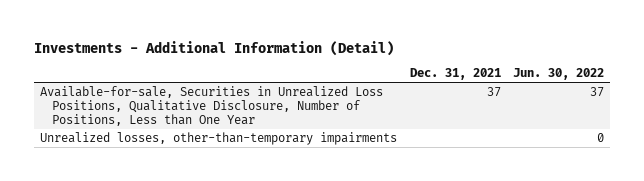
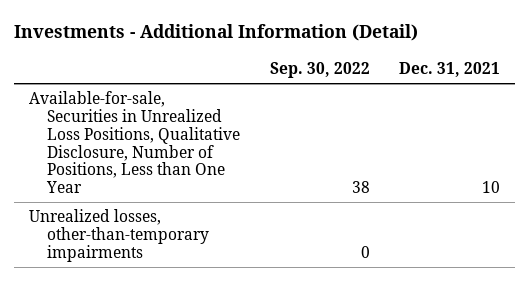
[513,68,605,81] Jun. 30, 2022 -> none
none -> [269,62,370,79] Sep. 30, 2022
[486,87,501,98] 37 -> [482,181,501,194] 10

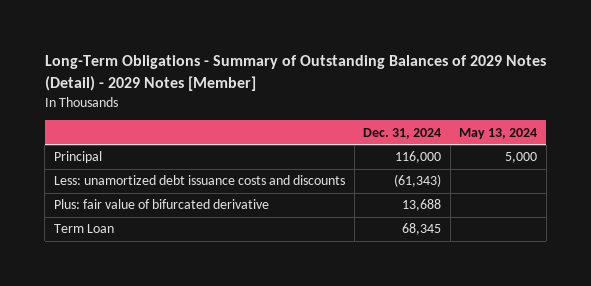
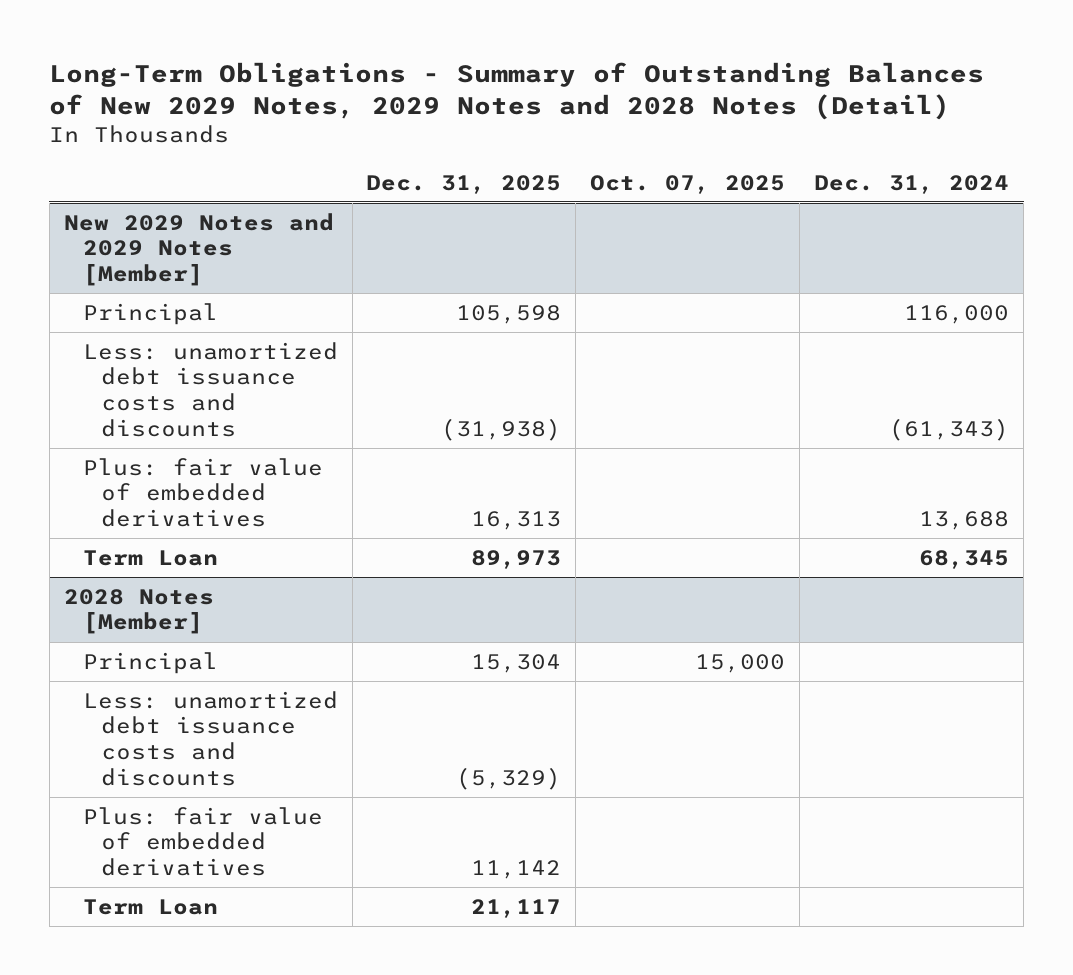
[44,55,546,91] Long-Term Obligations - Summary of Outstanding Balances of 2029 Notes (Detail) - 2029 Notes [Member] -> [49,61,985,121] Long-Term Obligations - Summary of Outstanding Balances of New 2029 Notes, 2029 Notes and 2028 Notes (Detail)
[459,127,538,139] May 13, 2024 -> none
none -> [366,174,562,194] Dec. 31, 2025
none -> [590,174,786,194] Oct. 07, 2025
none -> [63,212,334,286] New 2029 Notes and 2029 Notes [Member]
[53,199,269,210] Plus: fair value of bifurcated derivative -> [82,457,323,527] Plus: fair value of embedded derivatives
none -> [63,588,214,635] 2028 Notes [Member]
none -> [82,651,218,674] Principal
none -> [82,690,338,786] Less: unamortized debt issuance costs and discounts
none -> [82,806,323,876] Plus: fair value of embedded derivatives
none -> [82,898,218,915] Term Loan

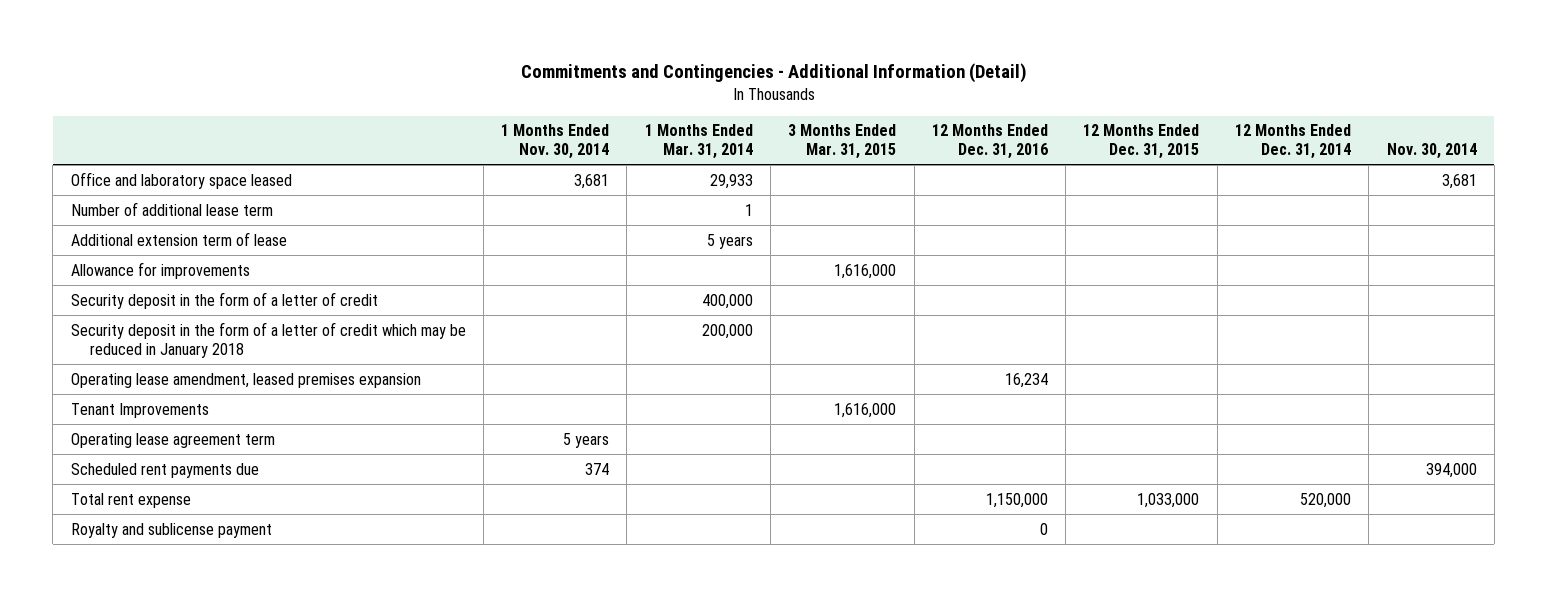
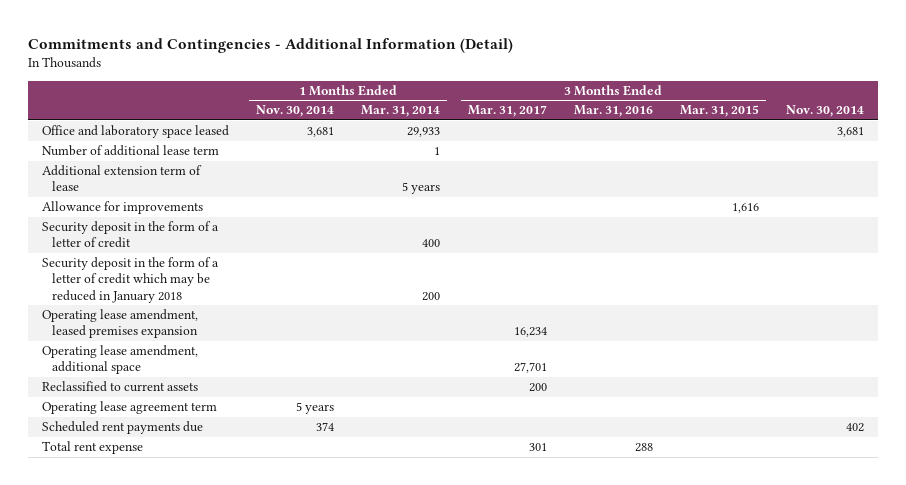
[931,124,1048,160] 12 Months Ended Dec. 31, 2016 -> none
[1083,124,1200,160] 12 Months Ended Dec. 31, 2015 -> none
[1235,124,1352,160] 12 Months Ended Dec. 31, 2014 -> none
none -> [467,105,547,118] Mar. 31, 2017
none -> [573,105,653,118] Mar. 31, 2016
[834,263,897,279] 1,616,000 -> [732,203,760,214] 1,616
[701,293,753,309] 400,000 -> [422,239,441,248] 400
[701,323,753,339] 200,000 -> [422,291,441,301] 200
[70,402,209,418] Tenant Improvements -> none
none -> [41,345,198,375] Operating lease amendment, additional space
none -> [41,381,198,393] Reclassified to current assets
[1425,462,1477,478] 394,000 -> [846,423,865,433] 402
[70,522,272,538] Royalty and sublicense payment -> none

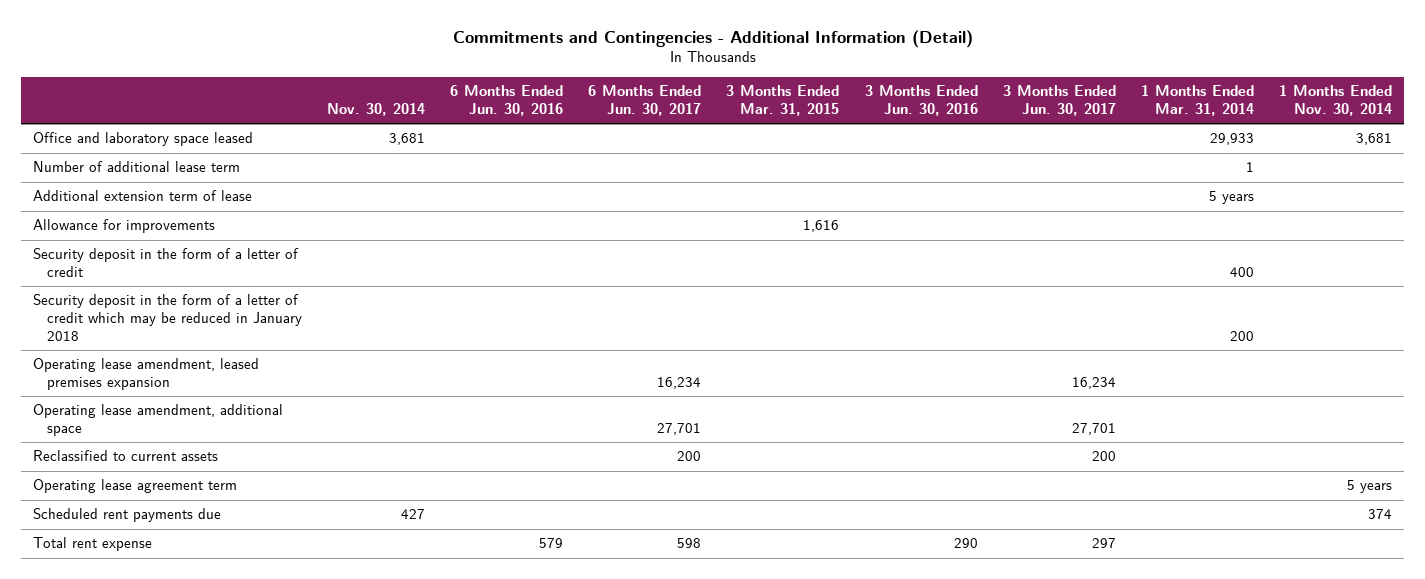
[467,105,547,118] Mar. 31, 2017 -> none
[573,105,653,118] Mar. 31, 2016 -> none
none -> [450,85,564,116] 6 Months Ended Jun. 30, 2016
none -> [588,85,702,116] 6 Months Ended Jun. 30, 2017
none -> [864,85,978,116] 3 Months Ended Jun. 30, 2016
none -> [1002,85,1116,116] 3 Months Ended Jun. 30, 2017
[846,423,865,433] 402 -> [401,509,426,520] 427

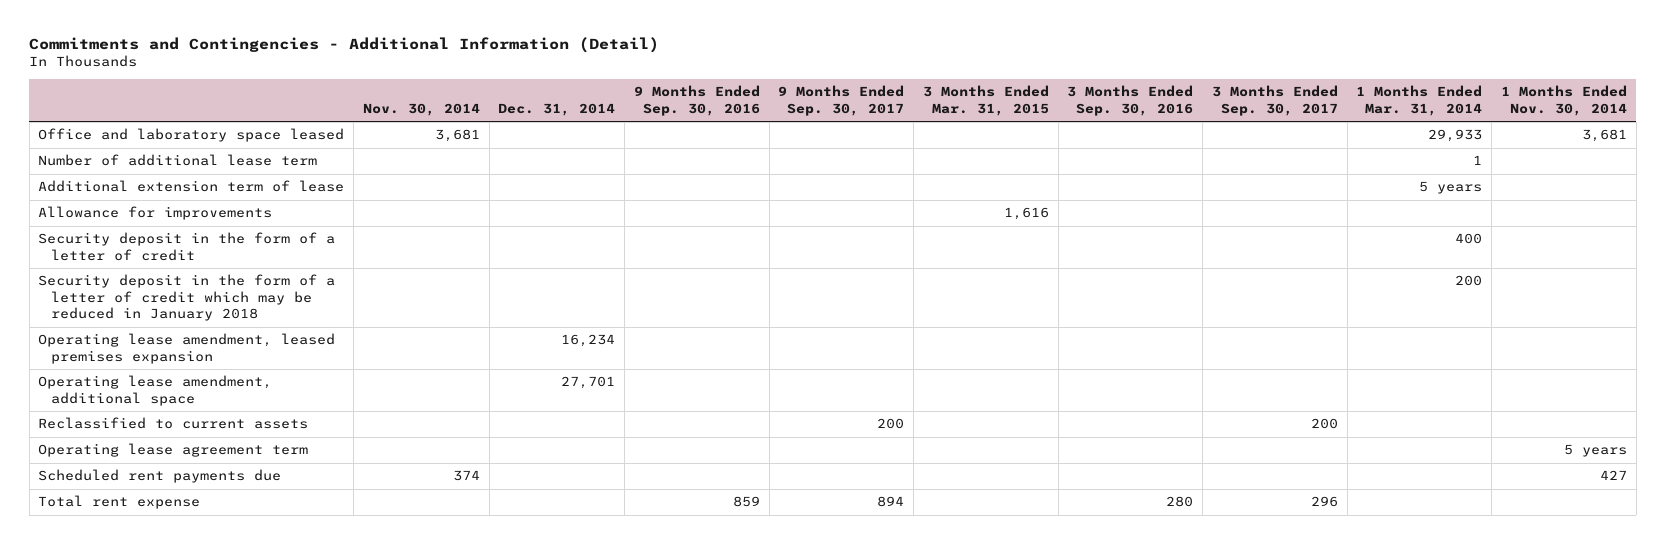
[450,85,564,116] 6 Months Ended Jun. 30, 2016 -> none
[588,85,702,116] 6 Months Ended Jun. 30, 2017 -> none
[864,85,978,116] 3 Months Ended Jun. 30, 2016 -> none
[1002,85,1116,116] 3 Months Ended Jun. 30, 2017 -> none
none -> [498,102,616,116] Dec. 31, 2014
none -> [633,85,760,116] 9 Months Ended Sep. 30, 2016
none -> [778,85,905,116] 9 Months Ended Sep. 30, 2017
none -> [1067,85,1194,116] 3 Months Ended Sep. 30, 2016
none -> [1211,85,1338,116] 3 Months Ended Sep. 30, 2017
[401,509,426,520] 427 -> [452,470,480,482] 374
[1367,509,1392,520] 374 -> [1599,470,1627,481] 427

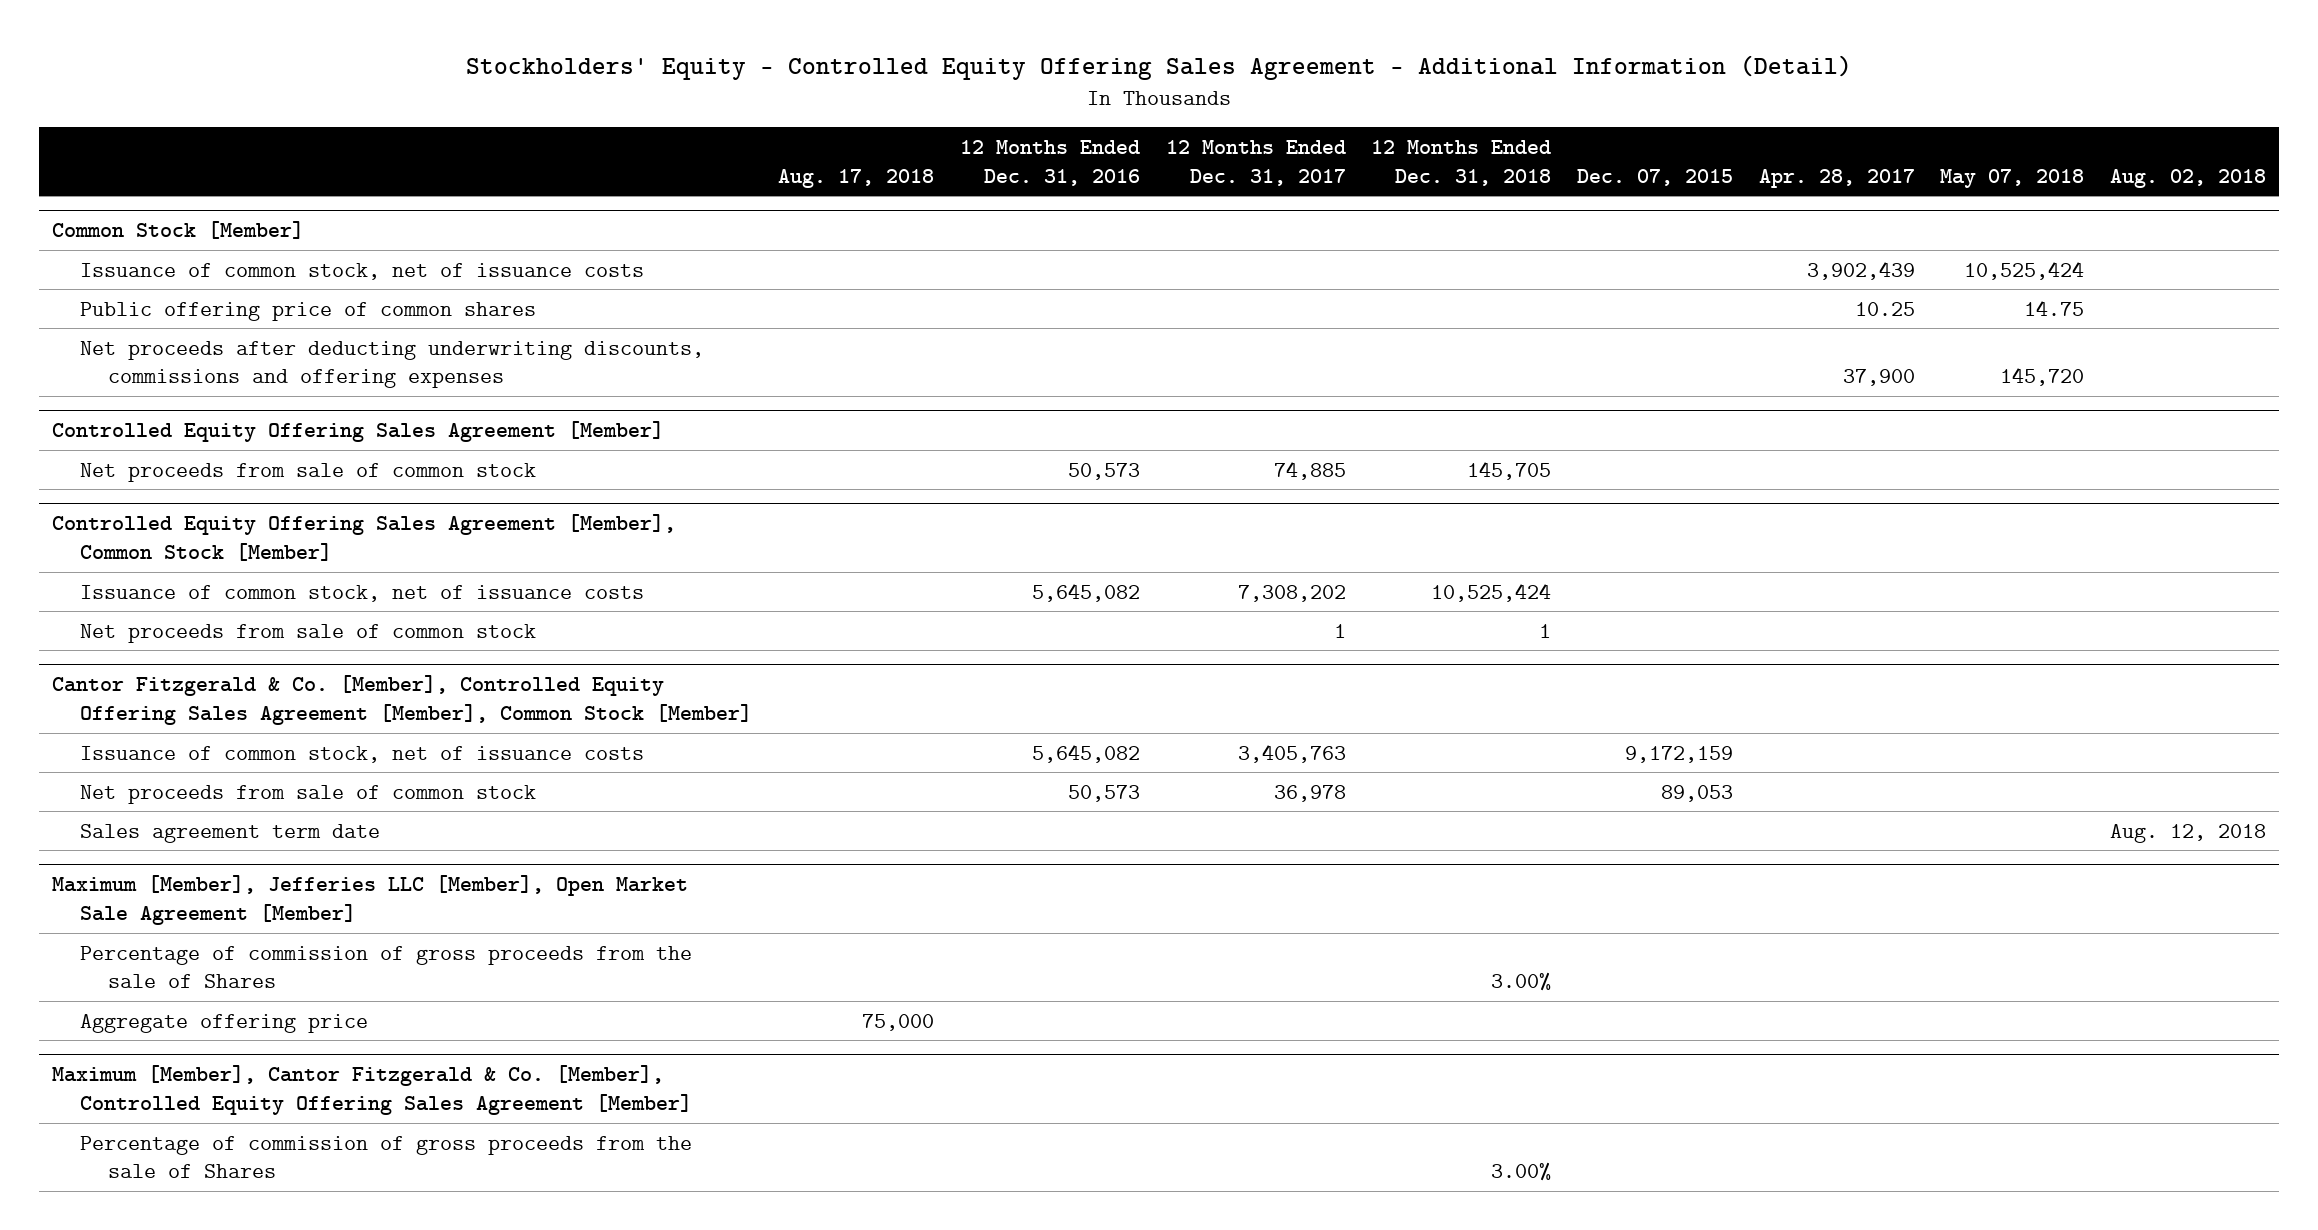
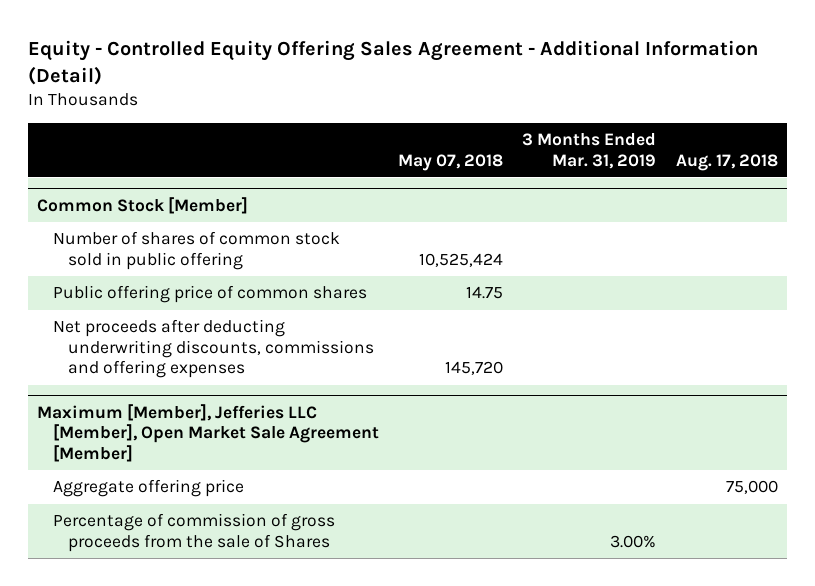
[466,55,1853,81] Stockholders' Equity - Controlled Equity Offering Sales Agreement - Additional Information (Detail) -> [27,39,758,85] Equity - Controlled Equity Offering Sales Agreement - Additional Information (Detail)
[959,139,1140,186] 12 Months Ended Dec. 31, 2016 -> none
[1165,139,1346,186] 12 Months Ended Dec. 31, 2017 -> none
[1371,139,1552,186] 12 Months Ended Dec. 31, 2018 -> none
[1577,168,1734,186] Dec. 07, 2015 -> none
[1758,168,1915,188] Apr. 28, 2017 -> none
[2110,168,2267,188] Aug. 02, 2018 -> none
none -> [522,132,657,169] 3 Months Ended Mar. 31, 2019
[80,262,645,280] Issuance of common stock, net of issuance costs -> [52,231,340,270] Number of shares of common stock sold in public offering
[52,420,665,442] Controlled Equity Offering Sales Agreement [Member] -> none
[80,462,537,482] Net proceeds from sale of common stock -> none
[52,513,677,561] Controlled Equity Offering Sales Agreement [Member], Common Stock [Member] -> none
[80,584,645,602] Issuance of common stock, net of issuance costs -> none
[80,623,537,643] Net proceeds from sale of common stock -> none
[52,674,753,725] Cantor Fitzgerald & Co. [Member], Controlled Equity Offering Sales Agreement [Member], Common Stock [Member] -> none
[80,745,645,763] Issuance of common stock, net of issuance costs -> none
[80,784,537,804] Net proceeds from sale of common stock -> none
[80,823,381,843] Sales agreement term date -> none
[52,1064,693,1115] Maximum [Member], Cantor Fitzgerald & Co. [Member], Controlled Equity Offering Sales Agreement [Member] -> none
[80,1135,693,1179] Percentage of commission of gross proceeds from the sale of Shares -> none
[80,945,693,989] Percentage of commission of gross proceeds from the sale of Shares -> [52,513,335,552] Percentage of commission of gross proceeds from the sale of Shares

